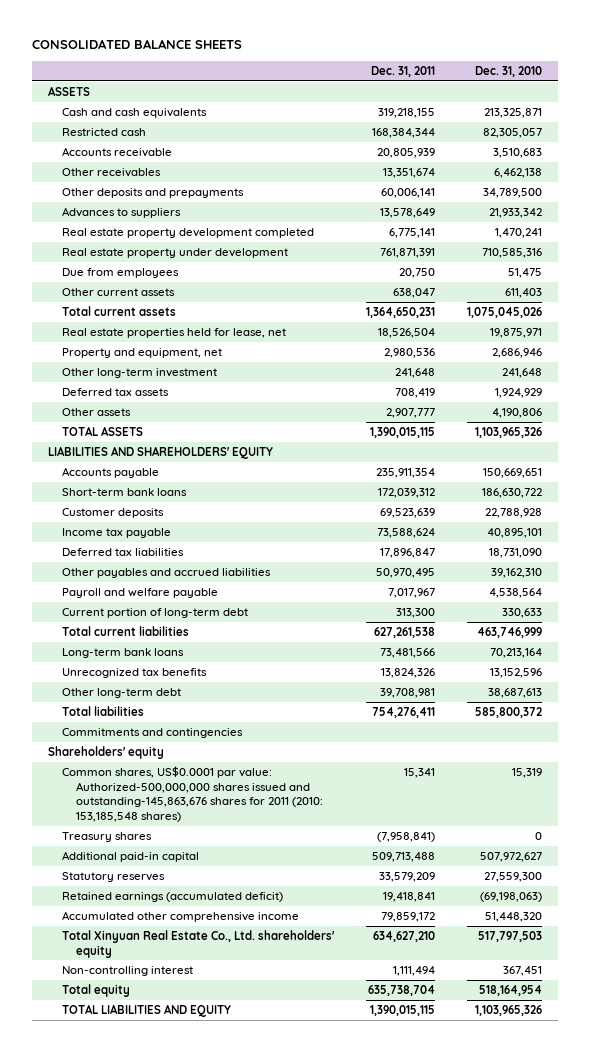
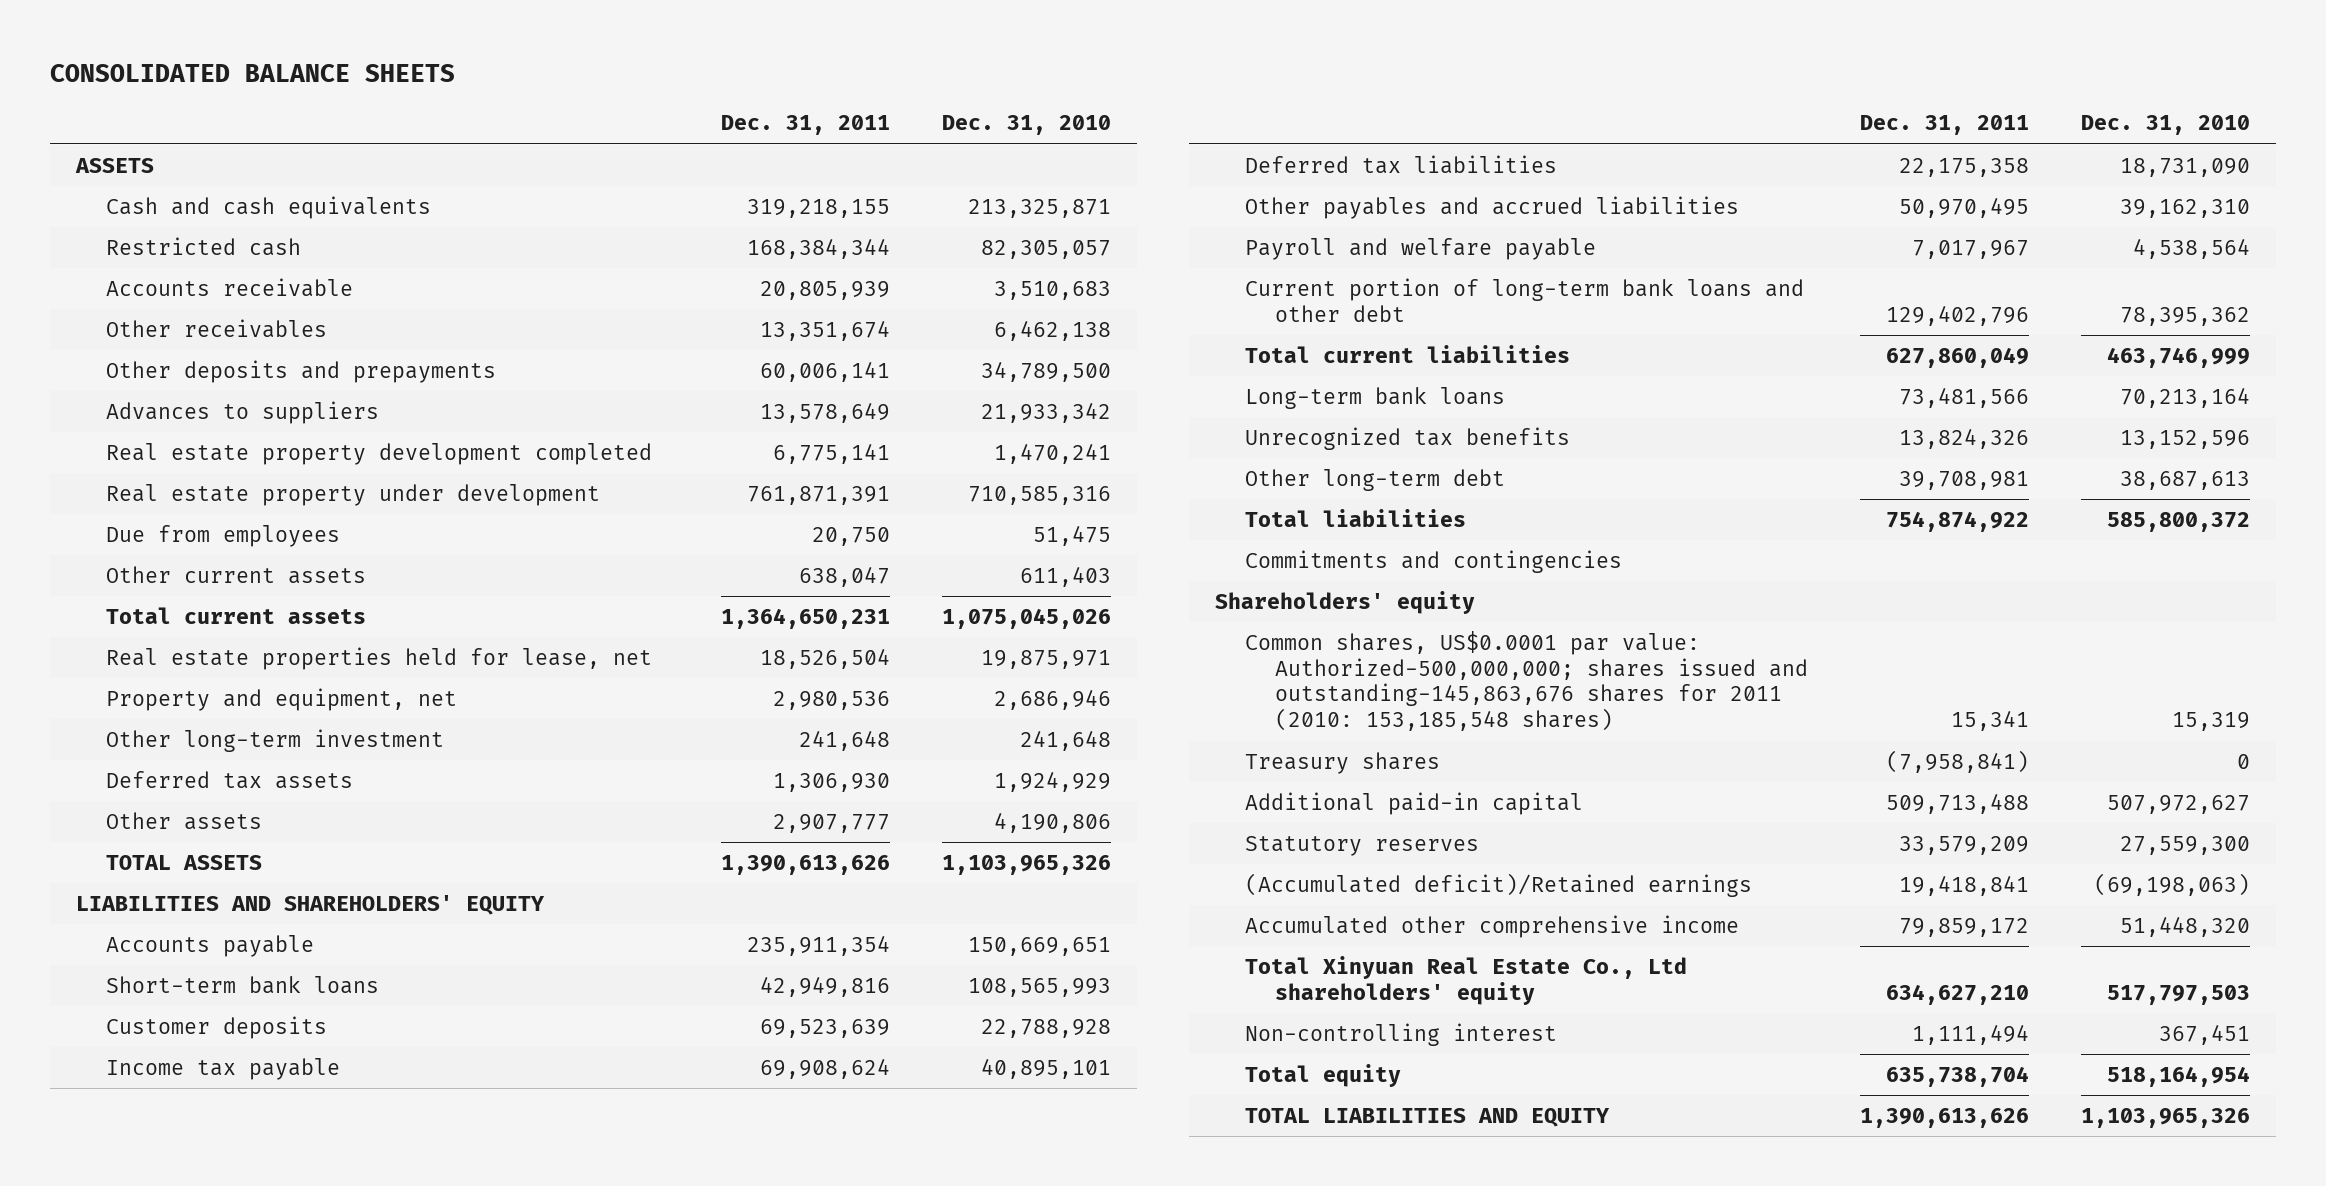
[395,388,436,399] 708,419 -> [773,772,891,792] 1,306,930
[370,427,436,439] 1,390,015,115 -> [721,854,891,875] 1,390,613,626
[378,488,436,499] 172,039,312 -> [760,975,891,997] 42,949,816
[482,488,543,499] 186,630,722 -> [968,977,1112,997] 108,565,993
[377,528,436,539] 73,588,624 -> [760,1057,891,1079] 69,908,624
[380,548,436,559] 17,896,847 -> [1899,157,2030,177] 22,175,358
[61,608,248,619] Current portion of long-term debt -> [1245,277,1805,322] Current portion of long-term bank loans and other debt
[396,608,436,619] 313,300 -> [1886,304,2030,326] 129,402,796
[502,608,543,619] 330,633 -> [2120,306,2251,326] 78,395,362
[374,627,436,639] 627,261,538 -> [1886,346,2030,368] 627,860,049
[372,707,436,719] 754,276,411 -> [1886,510,2030,532] 754,874,922
[61,766,323,822] Common shares, US$0.0001 par value: Authorized-500,000,000 shares issued and outstanding-145,863,676 shares for 2011 (2010: 153,185,548 shares) -> [1245,630,1809,732] Common shares, US$0.0001 par value: Authorized-500,000,000; shares issued and outstanding-145,863,676 shares for 2011 (2010: 153,185,548 shares)
[61,892,283,903] Retained earnings (accumulated deficit) -> [1245,872,1753,897] (Accumulated deficit)/Retained earnings
[61,930,335,958] Total Xinyuan Real Estate Co., Ltd. shareholders' equity -> [1245,955,1688,1005] Total Xinyuan Real Estate Co., Ltd shareholders' equity
[370,1005,436,1017] 1,390,015,115 -> [1860,1107,2030,1128] 1,390,613,626

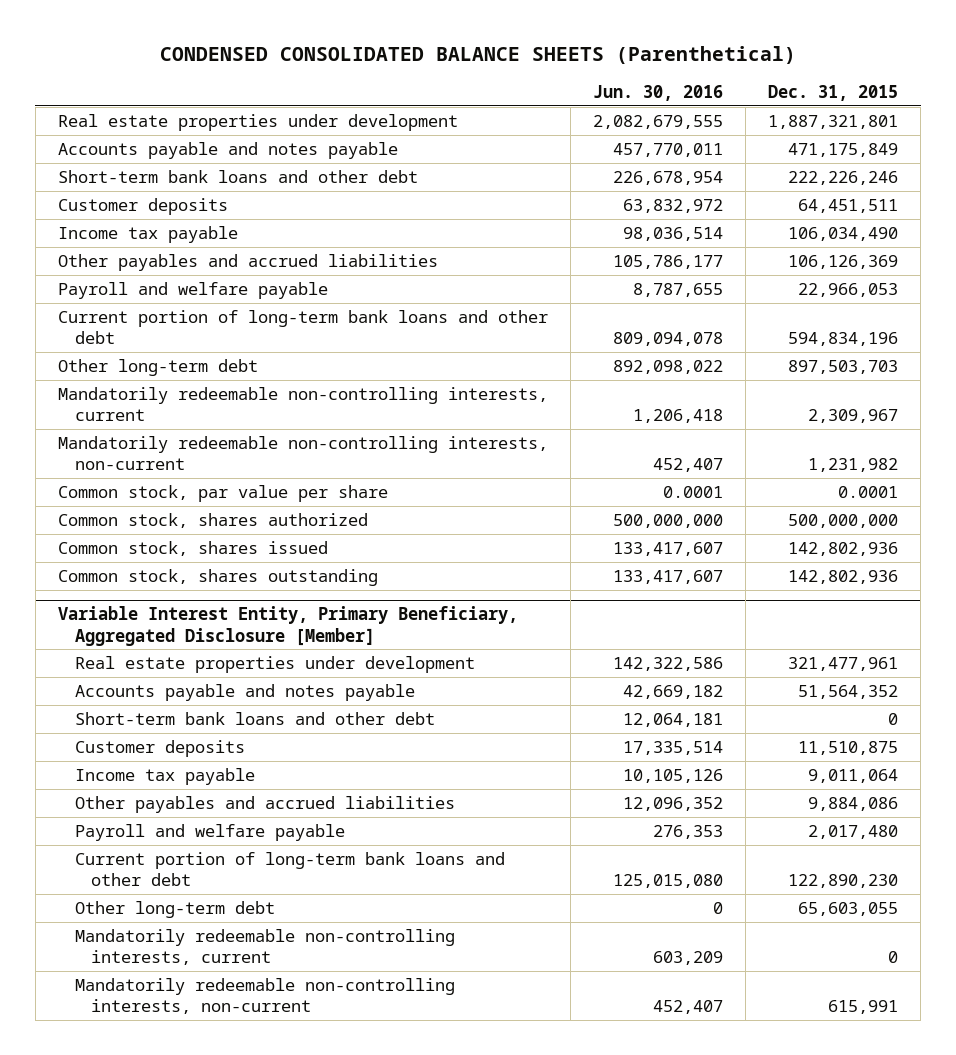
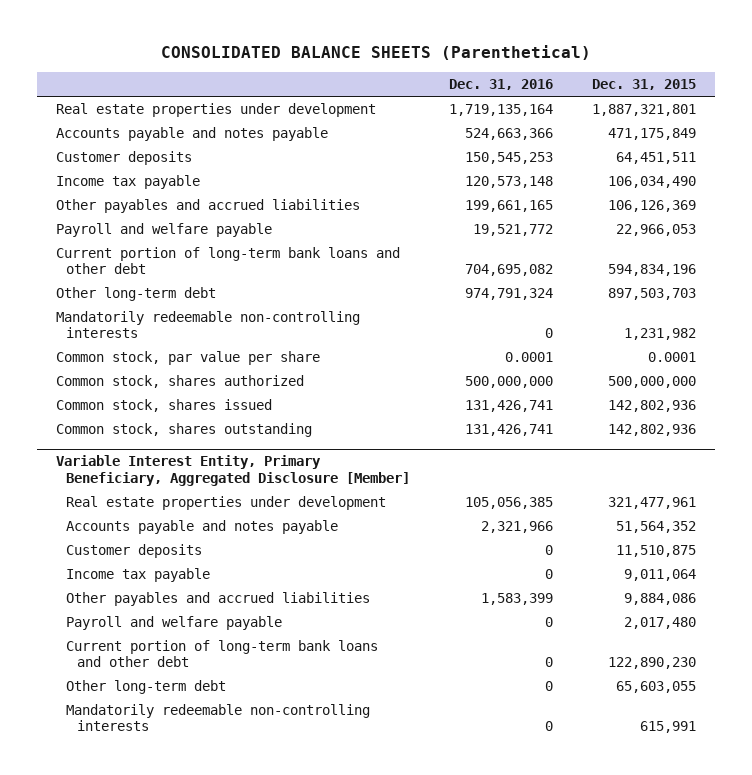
[159,46,796,65] CONDENSED CONSOLIDATED BALANCE SHEETS (Parenthetical) -> [160,45,591,61] CONSOLIDATED BALANCE SHEETS (Parenthetical)
[592,85,723,102] Jun. 30, 2016 -> none
none -> [449,79,554,91] Dec. 31, 2016
[57,169,418,183] Short-term bank loans and other debt -> none
[57,386,548,422] Mandatorily redeemable non-controlling interests, current -> none
[57,435,548,471] Mandatorily redeemable non-controlling interests, non-current -> [55,311,360,339] Mandatorily redeemable non-controlling interests
[74,711,435,725] Short-term bank loans and other debt -> none
[74,928,455,966] Mandatorily redeemable non-controlling interests, current -> none
[74,977,455,1015] Mandatorily redeemable non-controlling interests, non-current -> [66,704,371,732] Mandatorily redeemable non-controlling interests

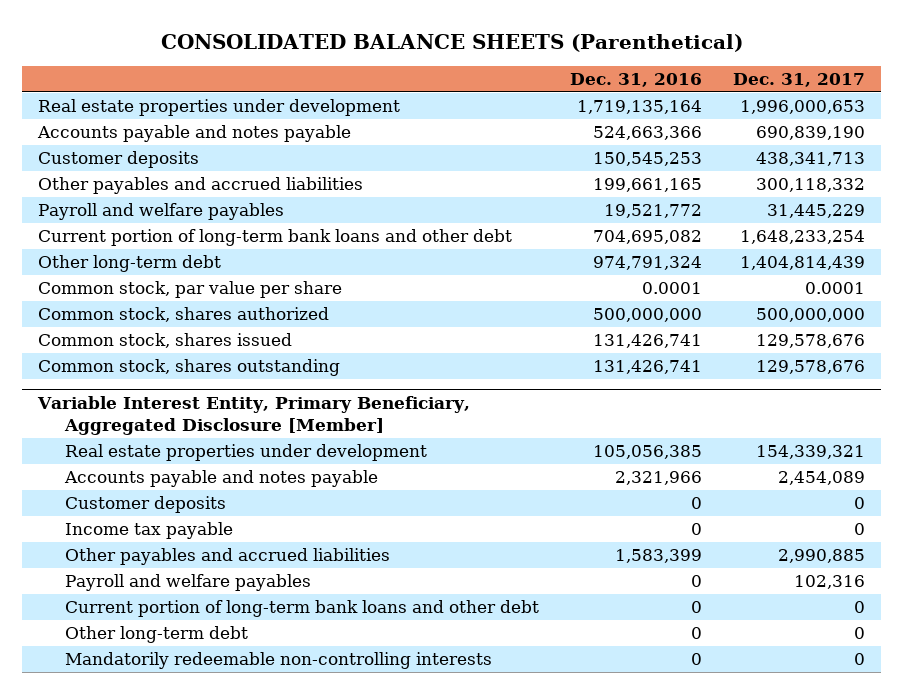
[591,79,696,91] Dec. 31, 2015 -> none
none -> [733,73,866,88] Dec. 31, 2017
[55,175,200,190] Income tax payable -> none
[55,223,272,238] Payroll and welfare payable -> [37,203,284,221] Payroll and welfare payables
[55,311,360,339] Mandatorily redeemable non-controlling interests -> none
[66,616,283,631] Payroll and welfare payable -> [65,574,312,592] Payroll and welfare payables

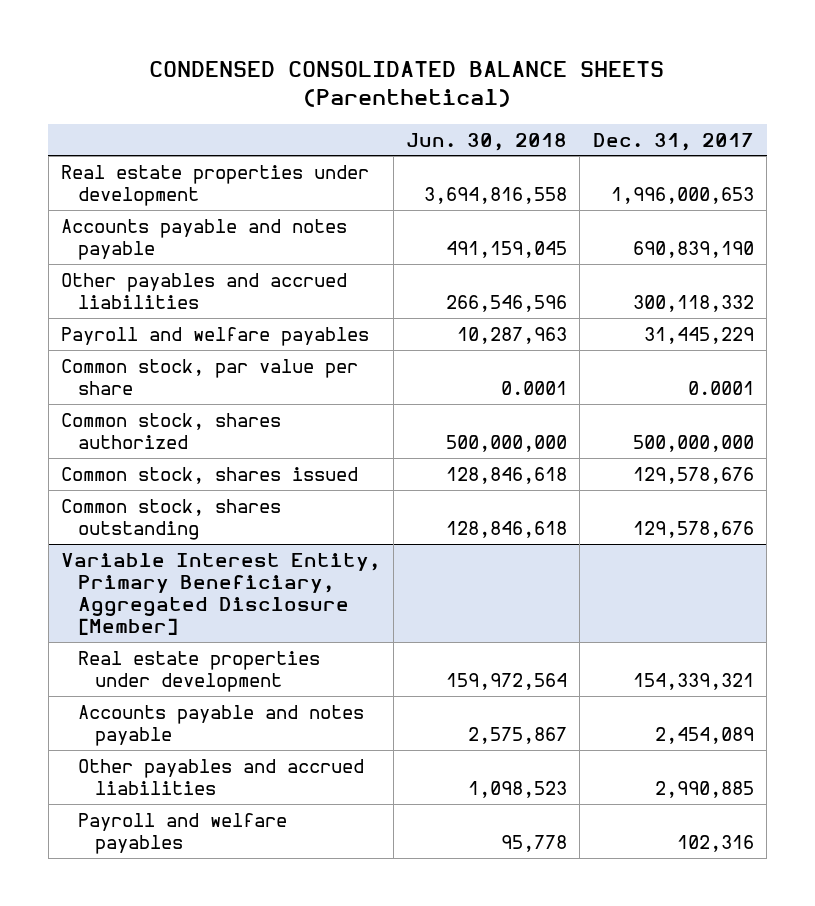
[160,33,743,52] CONSOLIDATED BALANCE SHEETS (Parenthetical) -> [149,60,665,108] CONDENSED CONSOLIDATED BALANCE SHEETS (Parenthetical)
[570,73,703,88] Dec. 31, 2016 -> none
none -> [405,132,567,151] Jun. 30, 2018
[37,151,199,169] Customer deposits -> none
[37,229,512,247] Current portion of long-term bank loans and other debt -> none
[37,255,221,273] Other long-term debt -> none
[65,496,227,514] Customer deposits -> none
[65,522,234,540] Income tax payable -> none
[65,600,540,618] Current portion of long-term bank loans and other debt -> none
[65,626,249,644] Other long-term debt -> none
[65,652,493,670] Mandatorily redeemable non-controlling interests -> none

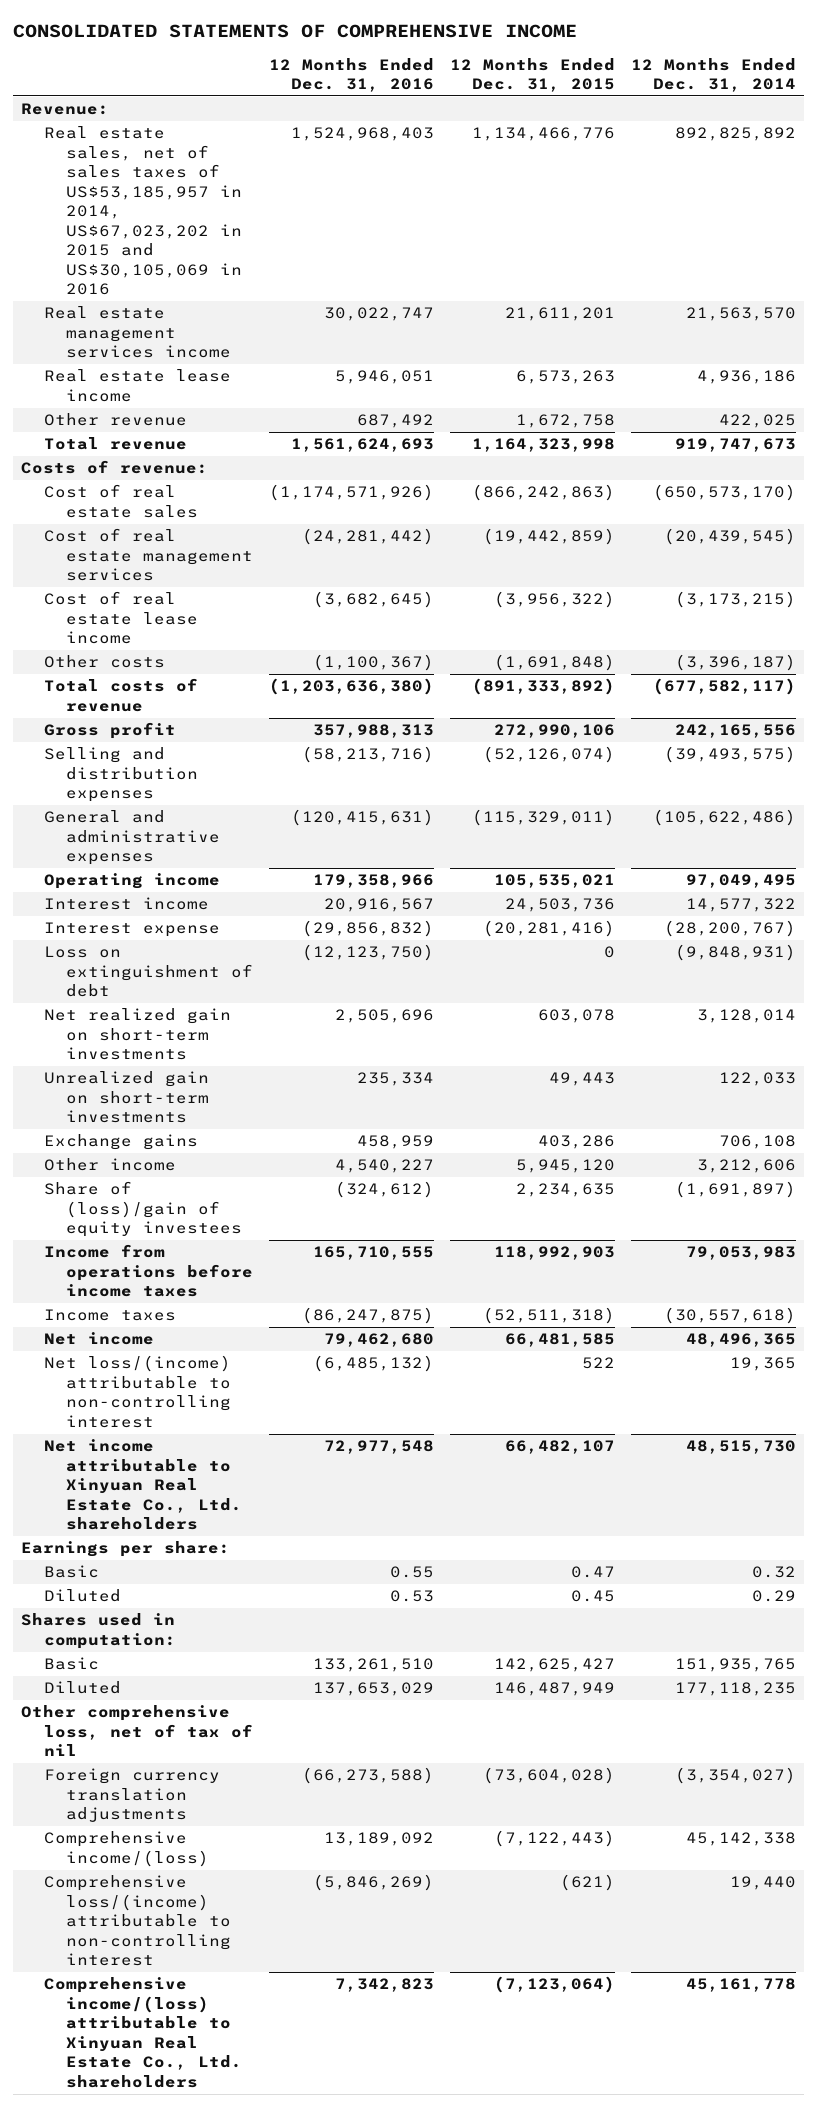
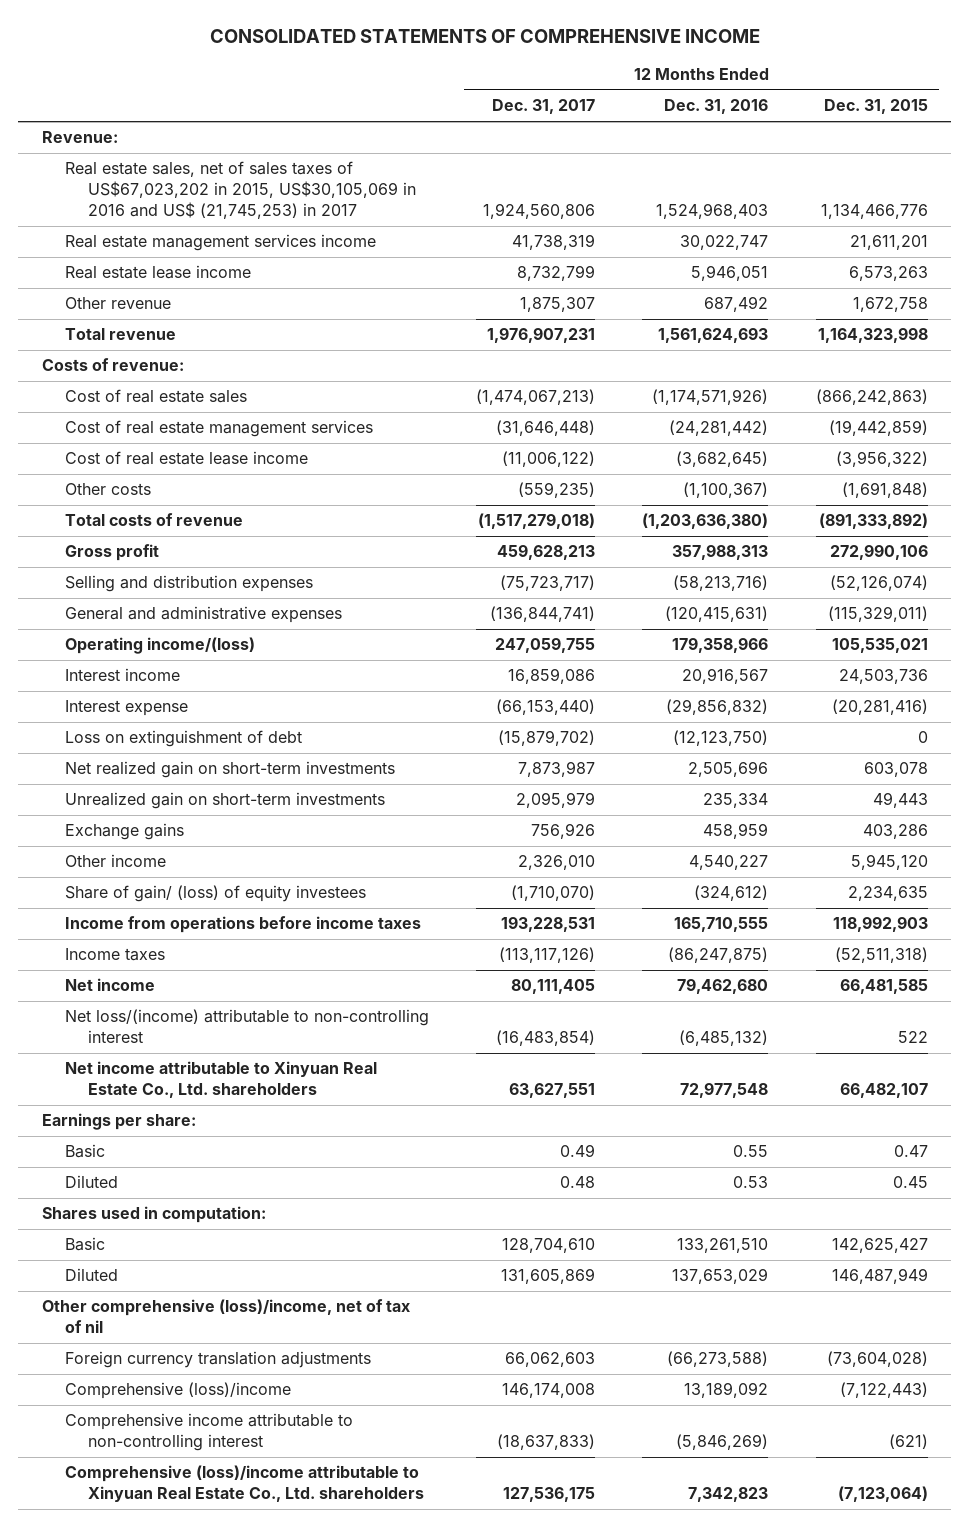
[630,57,796,93] 12 Months Ended Dec. 31, 2014 -> none
none -> [492,99,596,115] Dec. 31, 2017
[43,126,242,296] Real estate sales, net of sales taxes of US$53,185,957 in 2014, US$67,023,202 in 2015 and US$30,105,069 in 2016 -> [64,161,417,219] Real estate sales, net of sales taxes of US$67,023,202 in 2015, US$30,105,069 in 2016 and US$ (21,745,253) in 2017
[43,873,220,890] Operating income -> [64,637,255,655] Operating income/(loss)
[43,1181,242,1238] Share of (loss)/gain of equity investees -> [64,885,366,903] Share of gain/ (loss) of equity investees
[21,1705,253,1757] Other comprehensive loss, net of tax of nil -> [41,1299,410,1334] Other comprehensive (loss)/income, net of tax of nil
[43,1831,209,1867] Comprehensive income/(loss) -> [64,1382,291,1400] Comprehensive (loss)/income
[43,1875,231,1967] Comprehensive loss/(income) attributable to non-controlling interest -> [64,1413,353,1452] Comprehensive income attributable to non-controlling interest
[43,1977,242,2088] Comprehensive income/(loss) attributable to Xinyuan Real Estate Co., Ltd. shareholders -> [64,1465,425,1503] Comprehensive (loss)/income attributable to Xinyuan Real Estate Co., Ltd. shareholders

